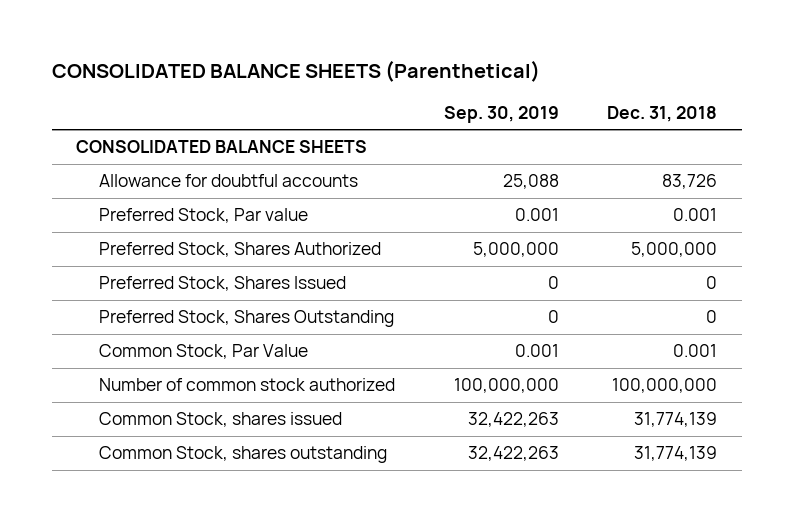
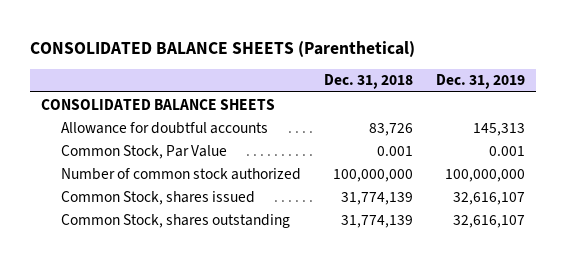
[443,105,559,123] Sep. 30, 2019 -> none
none -> [435,74,525,90] Dec. 31, 2019
[99,208,309,224] Preferred Stock, Par value -> none
[99,242,382,258] Preferred Stock, Shares Authorized -> none
[99,276,347,292] Preferred Stock, Shares Issued -> none
[99,310,395,328] Preferred Stock, Shares Outstanding -> none

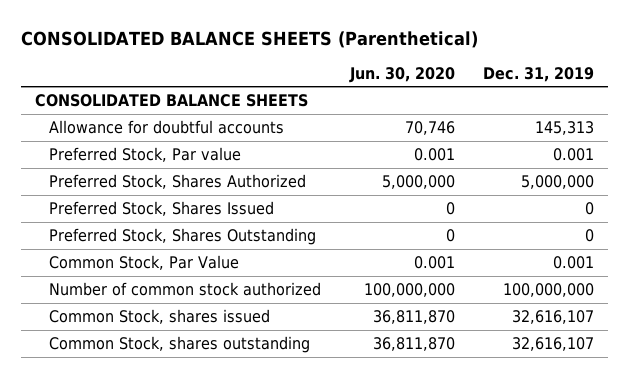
[324,74,414,90] Dec. 31, 2018 -> none
none -> [348,66,455,83] Jun. 30, 2020
none -> [49,146,242,162] Preferred Stock, Par value
none -> [49,173,307,189] Preferred Stock, Shares Authorized
none -> [49,200,275,216] Preferred Stock, Shares Issued
none -> [49,227,317,245] Preferred Stock, Shares Outstanding

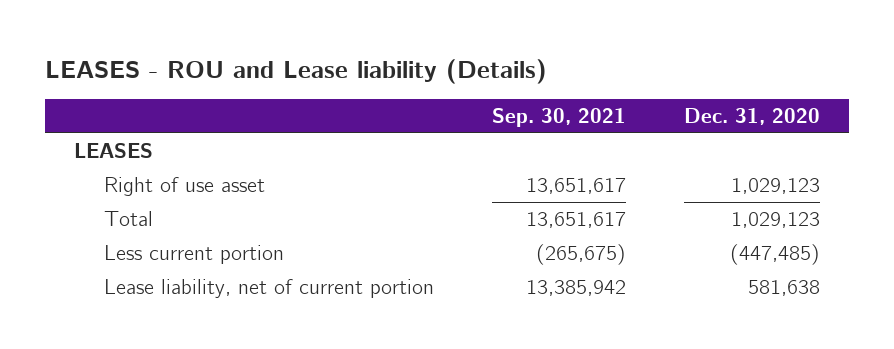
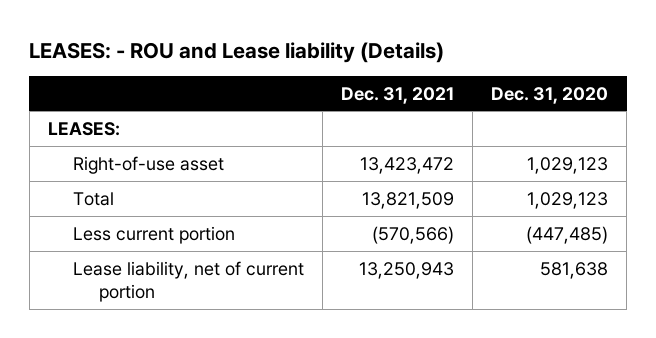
[44,58,547,84] LEASES - ROU and Lease liability (Details) -> [29,41,445,63] LEASES: - ROU and Lease liability (Details)
[492,108,627,128] Sep. 30, 2021 -> none
none -> [341,86,455,104] Dec. 31, 2021
[73,143,153,159] LEASES -> [47,121,120,136] LEASES:
[104,177,266,197] Right of use asset -> [73,155,225,174] Right-of-use asset

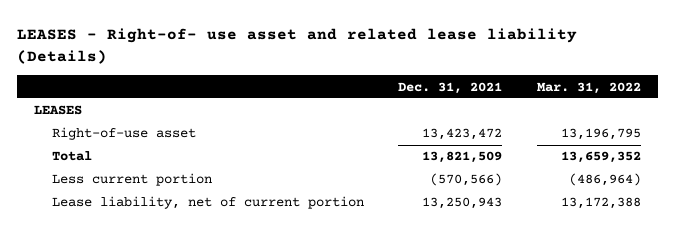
[29,41,445,63] LEASES: - ROU and Lease liability (Details) -> [17,28,578,65] LEASES - Right-of- use asset and related lease liability (Details)
[491,86,609,104] Dec. 31, 2020 -> none
none -> [536,81,641,94] Mar. 31, 2022
[47,121,120,136] LEASES: -> [34,105,83,116] LEASES

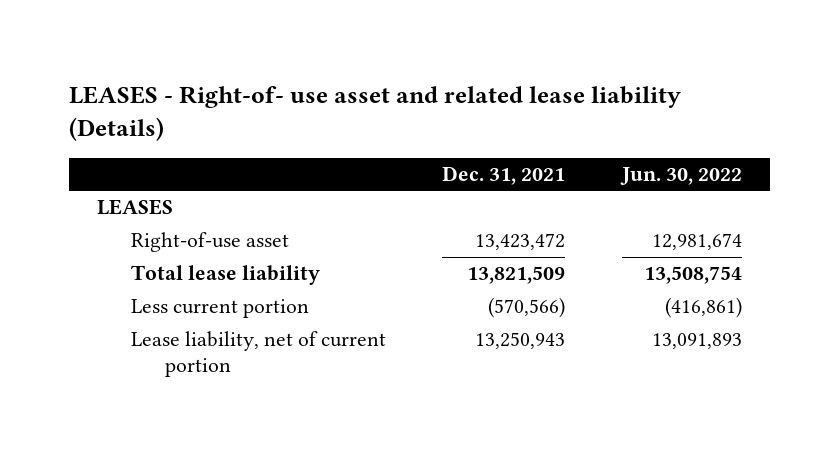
[536,81,641,94] Mar. 31, 2022 -> none
none -> [619,166,742,185] Jun. 30, 2022
[52,151,93,162] Total -> [131,265,321,286] Total lease liability

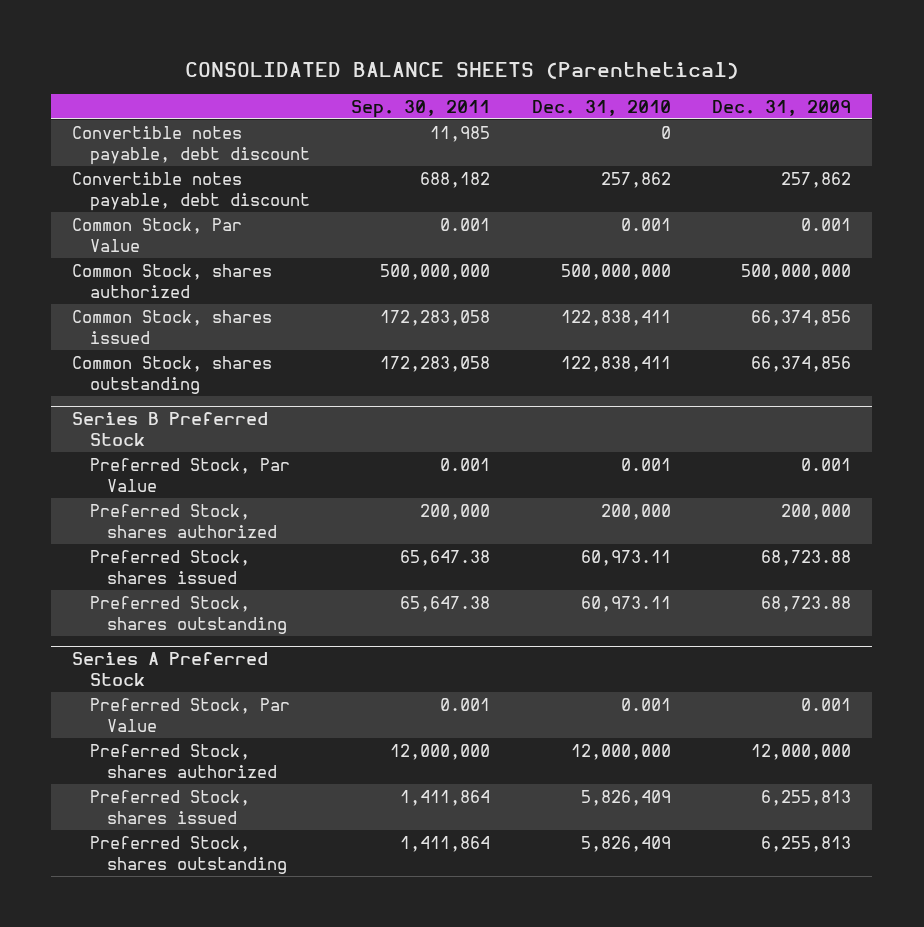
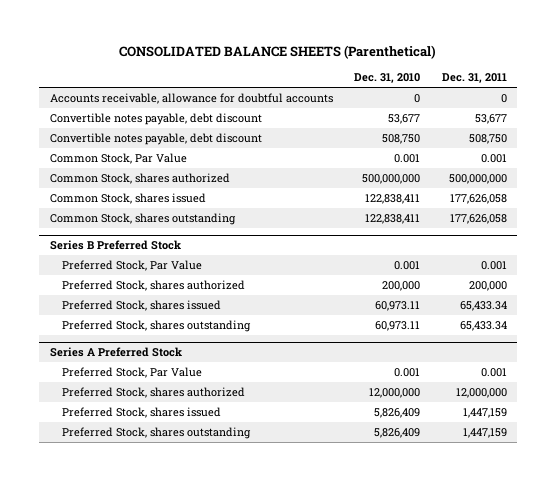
[351,99,491,118] Sep. 30, 2011 -> none
[712,99,852,116] Dec. 31, 2009 -> none
none -> [441,73,507,84] Dec. 31, 2011
none -> [49,93,333,105] Accounts receivable, allowance for doubtful accounts
[660,125,671,139] 0 -> [388,114,421,125] 53,677
[600,171,671,188] 257,862 -> [382,134,421,145] 508,750

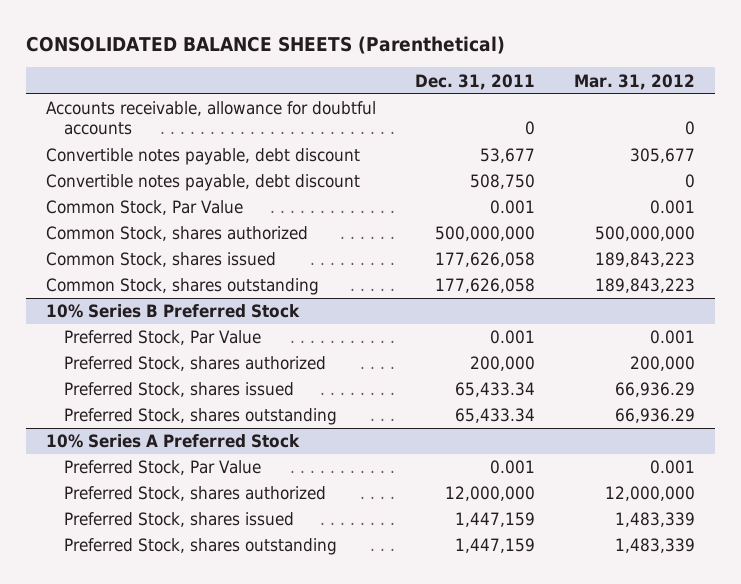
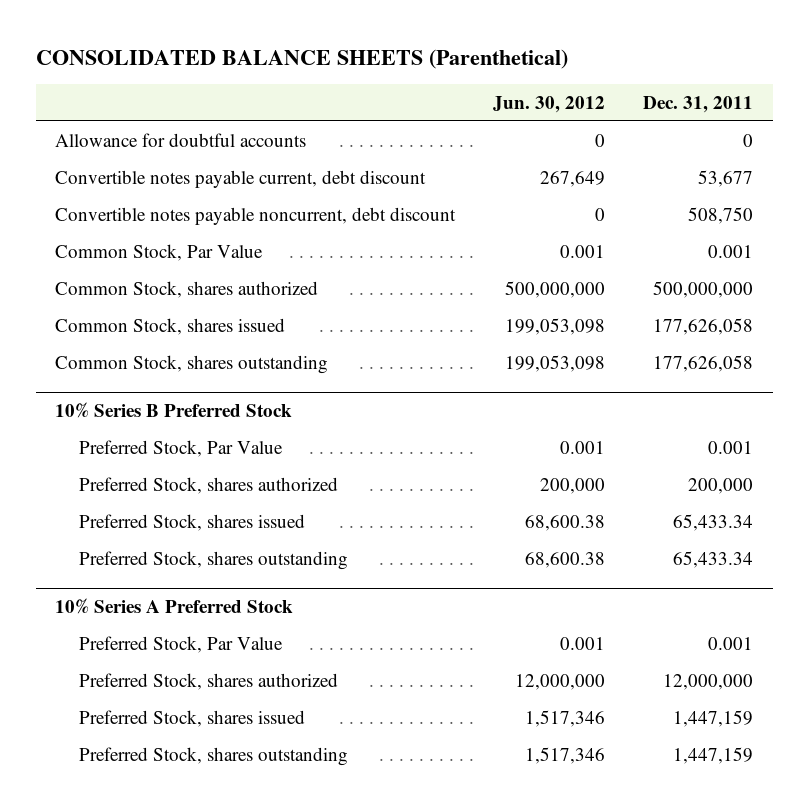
[573,73,695,90] Mar. 31, 2012 -> none
none -> [493,95,606,113] Jun. 30, 2012
[45,101,376,136] Accounts receivable, allowance for doubtful accounts -> [54,132,306,147] Allowance for doubtful accounts
[45,148,360,166] Convertible notes payable, debt discount -> [54,169,426,188] Convertible notes payable current, debt discount
[45,174,360,192] Convertible notes payable, debt discount -> [54,206,456,225] Convertible notes payable noncurrent, debt discount

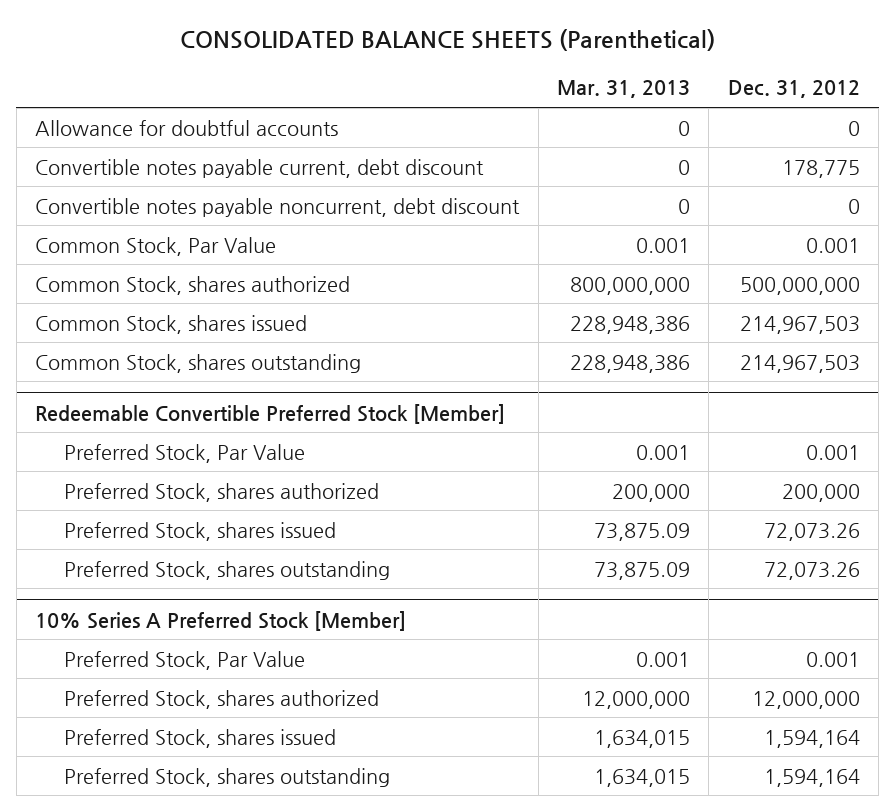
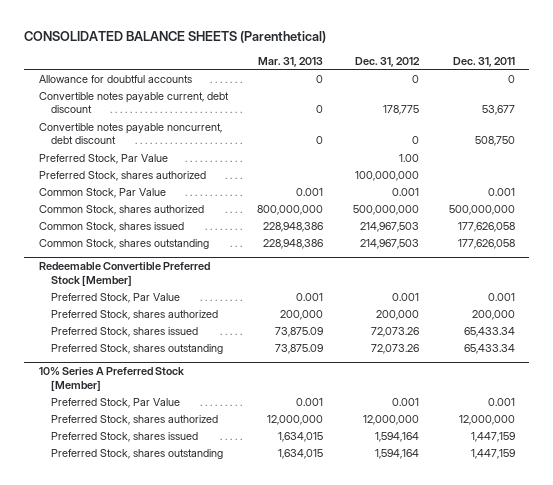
none -> [452,56,515,67] Dec. 31, 2011
none -> [38,153,168,164] Preferred Stock, Par Value
none -> [38,170,206,181] Preferred Stock, shares authorized

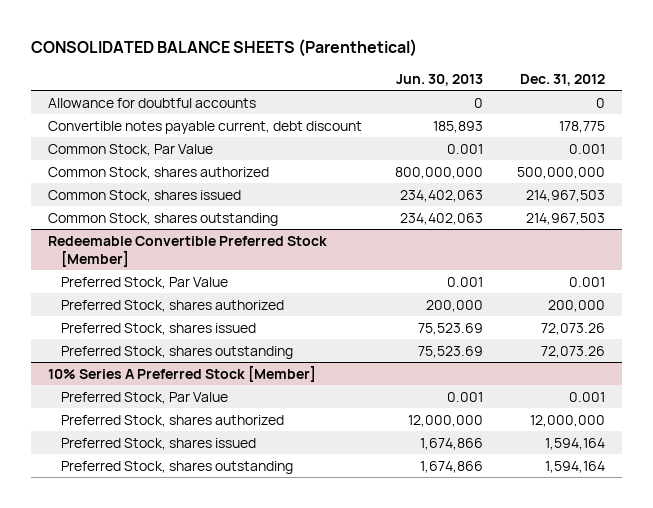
[258,56,324,67] Mar. 31, 2013 -> none
[452,56,515,67] Dec. 31, 2011 -> none
none -> [396,73,484,86] Jun. 30, 2013
[38,122,222,144] Convertible notes payable noncurrent, debt discount -> none
[38,153,168,164] Preferred Stock, Par Value -> none
[38,170,206,181] Preferred Stock, shares authorized -> none

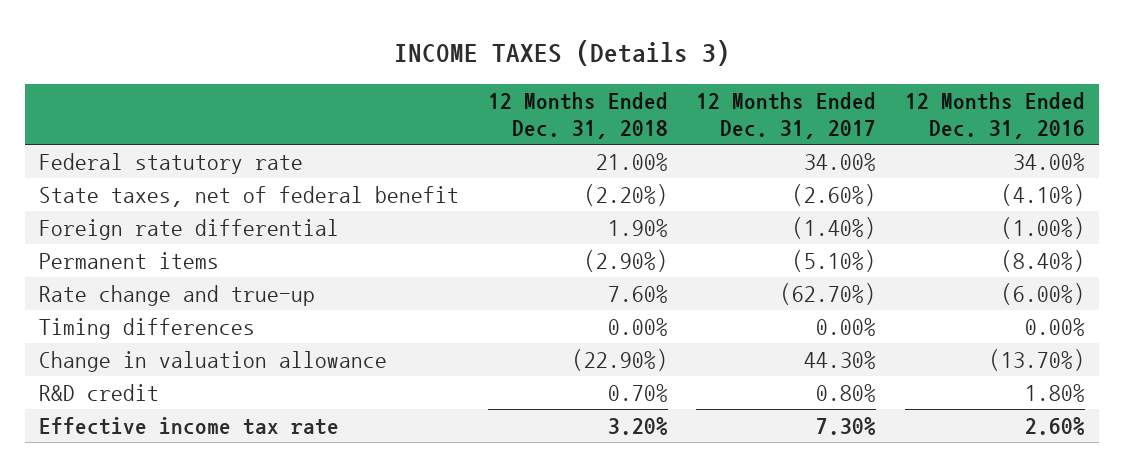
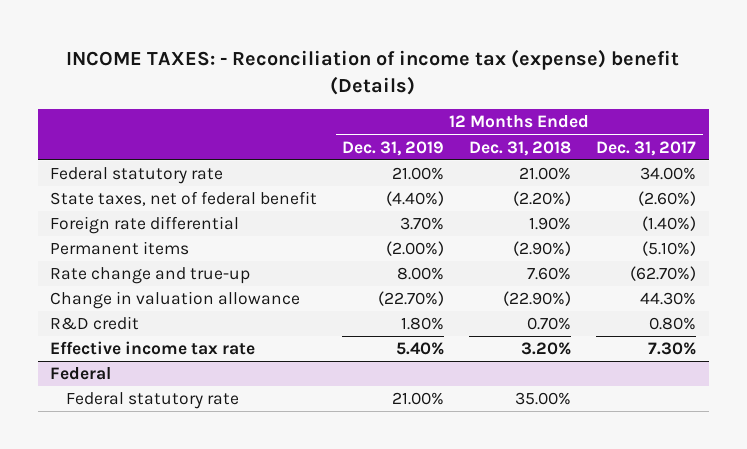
[393,39,730,66] INCOME TAXES (Details 3) -> [66,48,680,95] INCOME TAXES: - Reconciliation of income tax (expense) benefit (Details)
[904,91,1085,140] 12 Months Ended Dec. 31, 2016 -> none
none -> [342,140,445,156] Dec. 31, 2019
[39,318,256,340] Timing differences -> none
none -> [50,367,112,381] Federal
none -> [65,392,239,410] Federal statutory rate

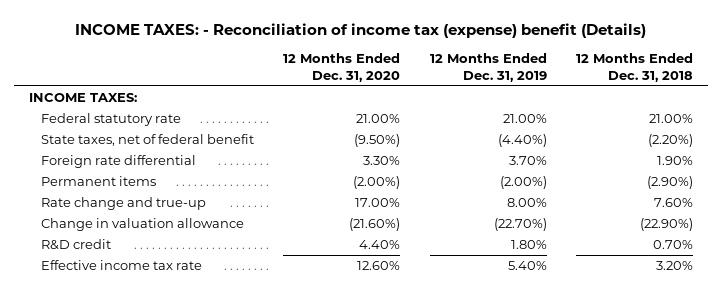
[596,140,697,156] Dec. 31, 2017 -> none
none -> [283,53,401,82] 12 Months Ended Dec. 31, 2020
none -> [29,93,138,103] INCOME TAXES:
[50,367,112,381] Federal -> none
[65,392,239,410] Federal statutory rate -> none

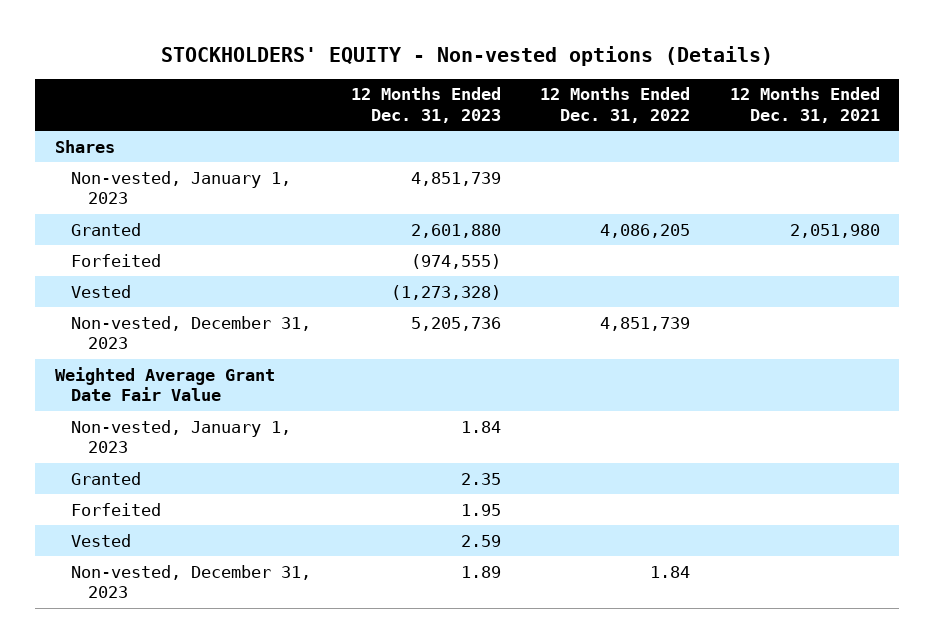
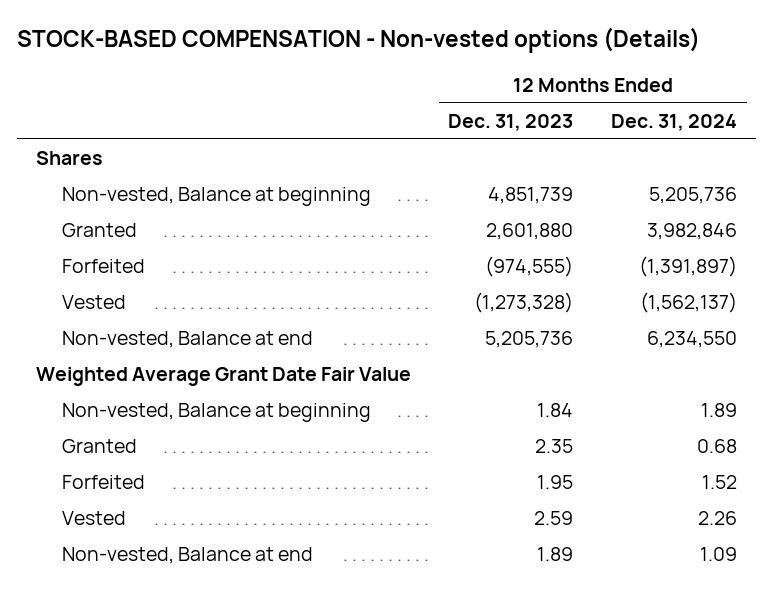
[161,45,774,66] STOCKHOLDERS' EQUITY - Non-vested options (Details) -> [16,27,700,54] STOCK-BASED COMPENSATION - Non-vested options (Details)
[540,87,691,124] 12 Months Ended Dec. 31, 2022 -> none
[729,87,880,124] 12 Months Ended Dec. 31, 2021 -> none
none -> [611,114,738,132] Dec. 31, 2024
[71,170,292,205] Non-vested, January 1, 2023 -> [62,187,372,207] Non-vested, Balance at beginning
[71,315,312,350] Non-vested, December 31, 2023 -> [62,331,314,349] Non-vested, Balance at end
[71,419,292,454] Non-vested, January 1, 2023 -> [62,403,372,423] Non-vested, Balance at beginning
[71,564,312,599] Non-vested, December 31, 2023 -> [62,547,314,565] Non-vested, Balance at end

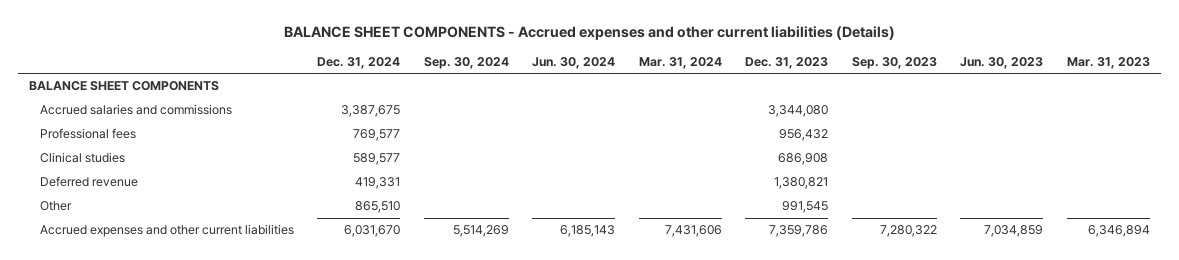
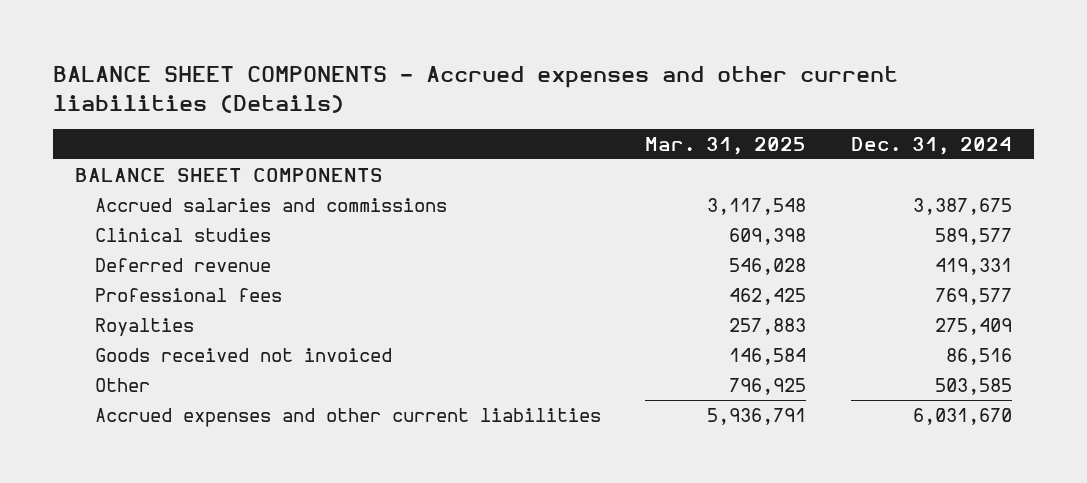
[423,56,509,69] Sep. 30, 2024 -> none
[532,56,616,69] Jun. 30, 2024 -> none
[638,56,722,69] Mar. 31, 2024 -> none
[745,56,829,69] Dec. 31, 2023 -> none
[851,56,937,69] Sep. 30, 2023 -> none
[960,56,1044,69] Jun. 30, 2023 -> none
[1066,56,1150,69] Mar. 31, 2023 -> none
none -> [645,136,807,155] Mar. 31, 2025
[39,128,136,140] Professional fees -> [95,287,283,302] Professional fees
none -> [95,317,195,336] Royalties
none -> [95,347,393,362] Goods received not invoiced
[355,201,401,214] 865,510 -> [934,377,1012,395] 503,585

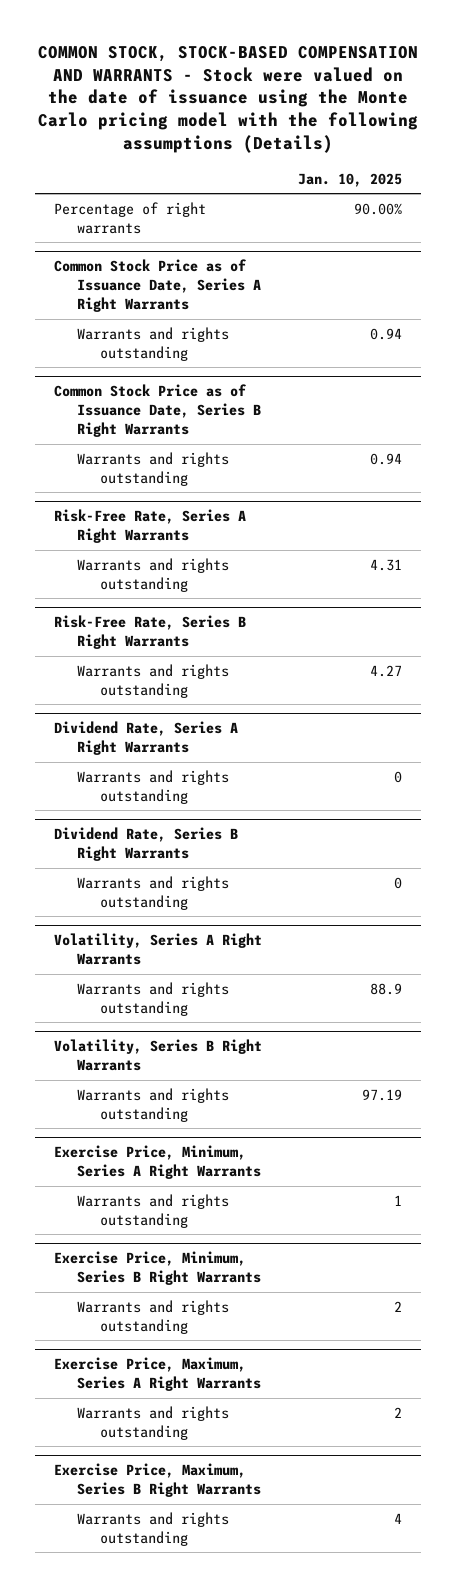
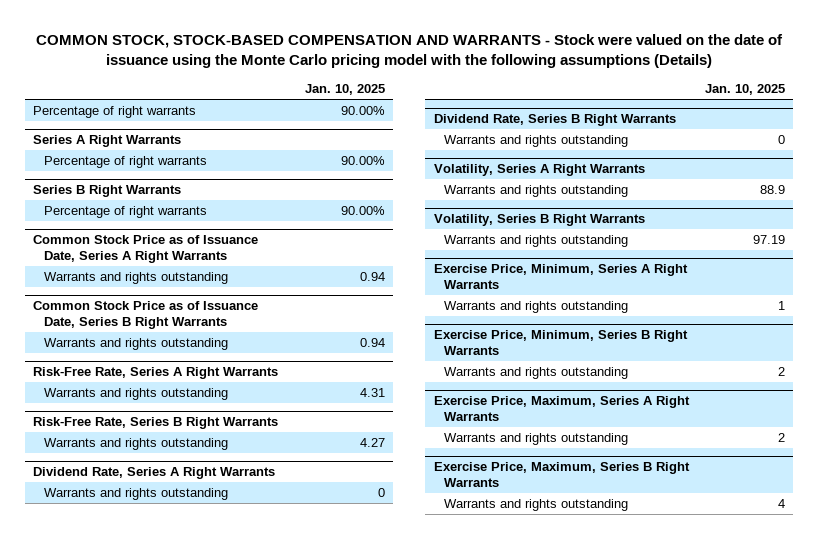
none -> [33,135,182,148] Series A Right Warrants
none -> [44,156,208,169] Percentage of right warrants
none -> [33,185,182,198] Series B Right Warrants
none -> [44,206,208,219] Percentage of right warrants

